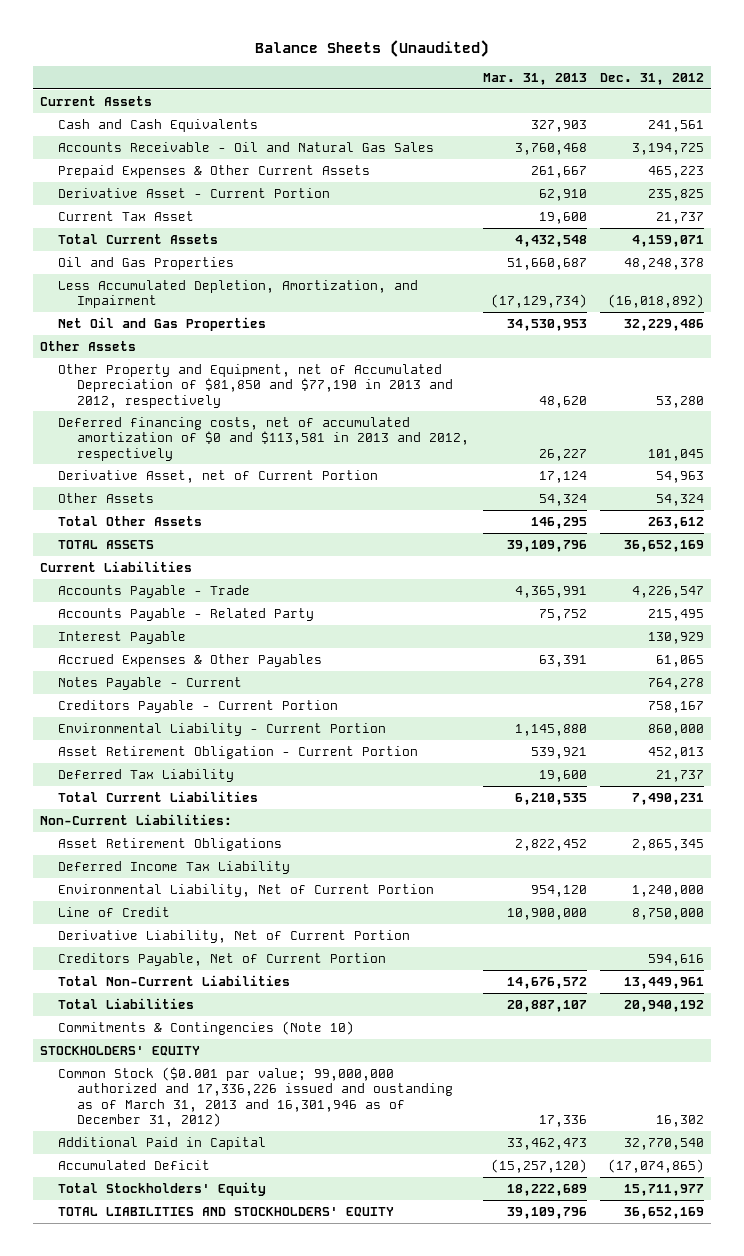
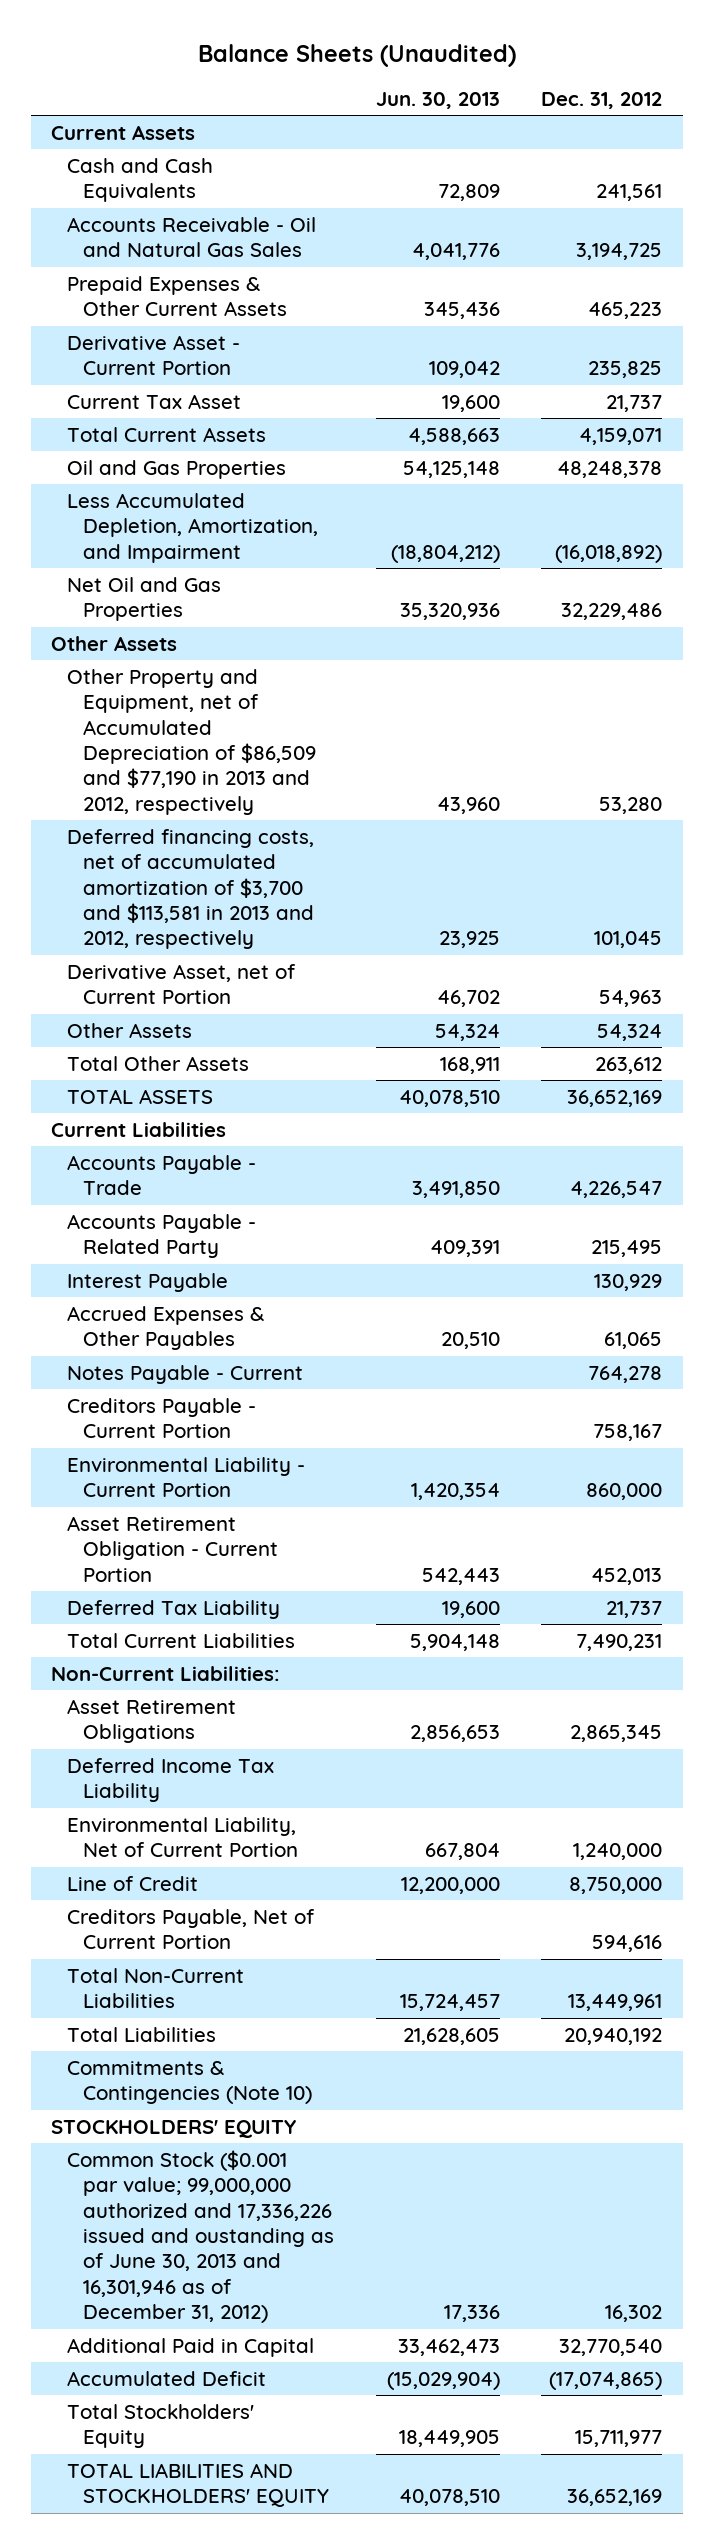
[482,72,587,85] Mar. 31, 2013 -> none
none -> [375,92,500,110] Jun. 30, 2013
[58,363,453,408] Other Property and Equipment, net of Accumulated Depreciation of $81,850 and $77,190 in 2013 and 2012, respectively -> [67,668,317,815] Other Property and Equipment, net of Accumulated Depreciation of $86,509 and $77,190 in 2013 and 2012, respectively
[58,416,469,461] Deferred financing costs, net of accumulated amortization of $0 and $113,581 in 2013 and 2012, respectively -> [67,828,315,950] Deferred financing costs, net of accumulated amortization of $3,700 and $113,581 in 2013 and 2012, respectively
[58,929,411,943] Derivative Liability, Net of Current Portion -> none
[58,1066,453,1127] Common Stock ($0.001 par value; 99,000,000 authorized and 17,336,226 issued and oustanding as of March 31, 2013 and 16,301,946 as of December 31, 2012) -> [67,2149,335,2324] Common Stock ($0.001 par value; 99,000,000 authorized and 17,336,226 issued and oustanding as of June 30, 2013 and 16,301,946 as of December 31, 2012)

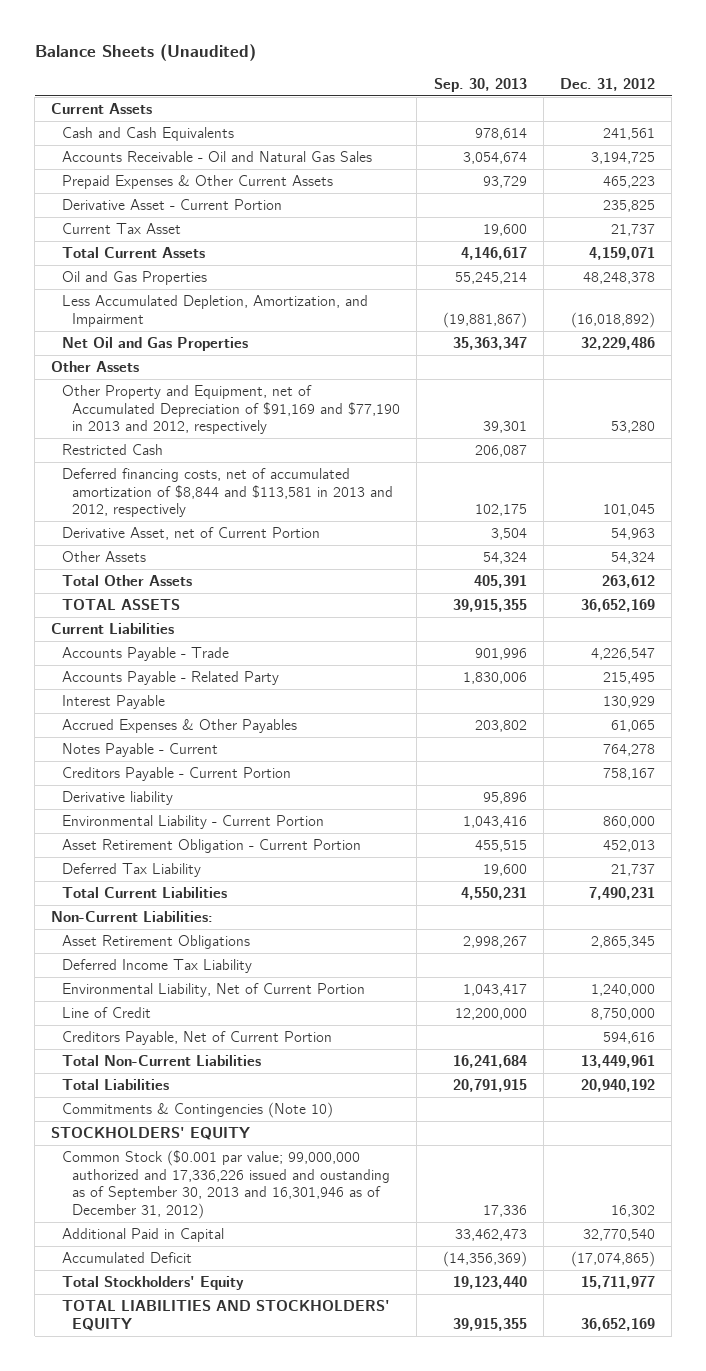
[375,92,500,110] Jun. 30, 2013 -> none
none -> [433,77,527,92] Sep. 30, 2013
[67,668,317,815] Other Property and Equipment, net of Accumulated Depreciation of $86,509 and $77,190 in 2013 and 2012, respectively -> [61,385,401,435] Other Property and Equipment, net of Accumulated Depreciation of $91,169 and $77,190 in 2013 and 2012, respectively
none -> [61,444,163,456] Restricted Cash
[67,828,315,950] Deferred financing costs, net of accumulated amortization of $3,700 and $113,581 in 2013 and 2012, respectively -> [61,468,394,518] Deferred financing costs, net of accumulated amortization of $8,844 and $113,581 in 2013 and 2012, respectively
none -> [61,791,173,806] Derivative liability
[67,2149,335,2324] Common Stock ($0.001 par value; 99,000,000 authorized and 17,336,226 issued and oustanding as of June 30, 2013 and 16,301,946 as of December 31, 2012) -> [61,1150,391,1219] Common Stock ($0.001 par value; 99,000,000 authorized and 17,336,226 issued and oustanding as of September 30, 2013 and 16,301,946 as of December 31, 2012)

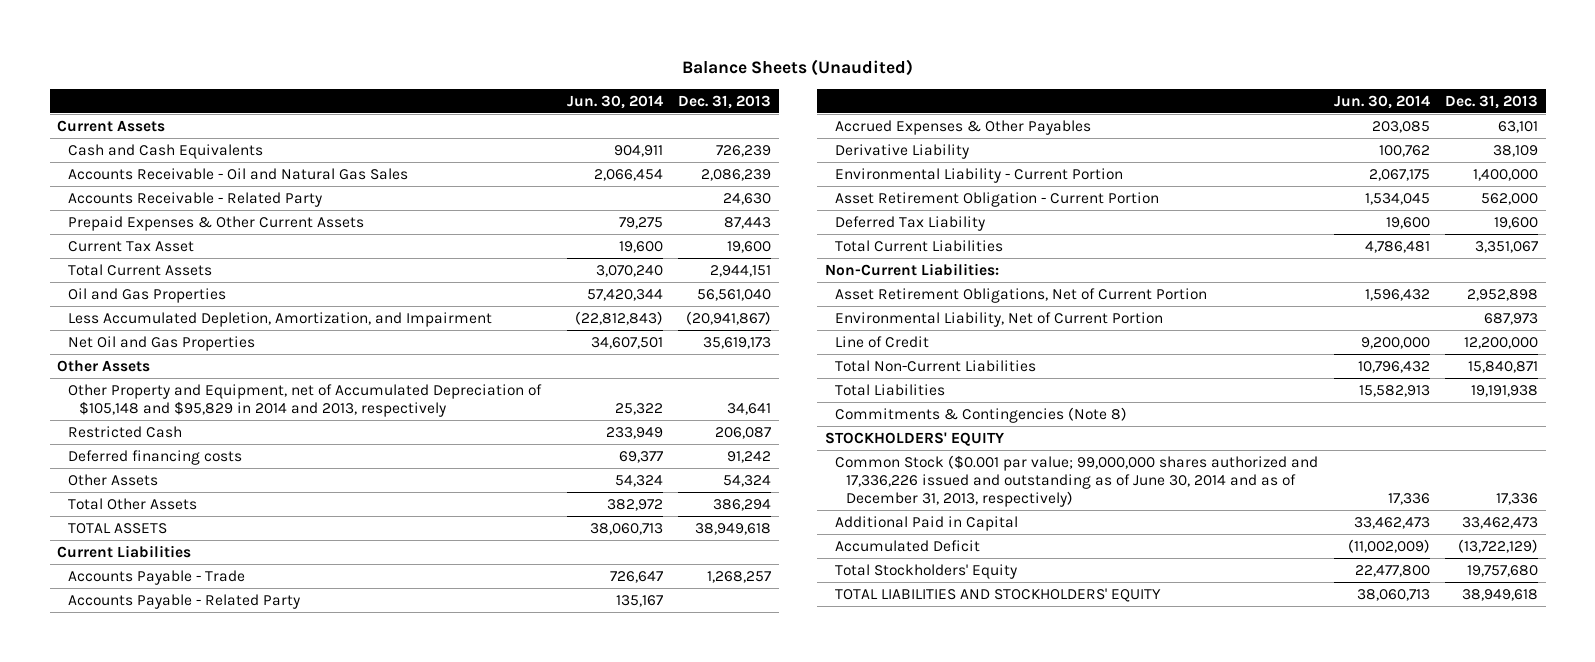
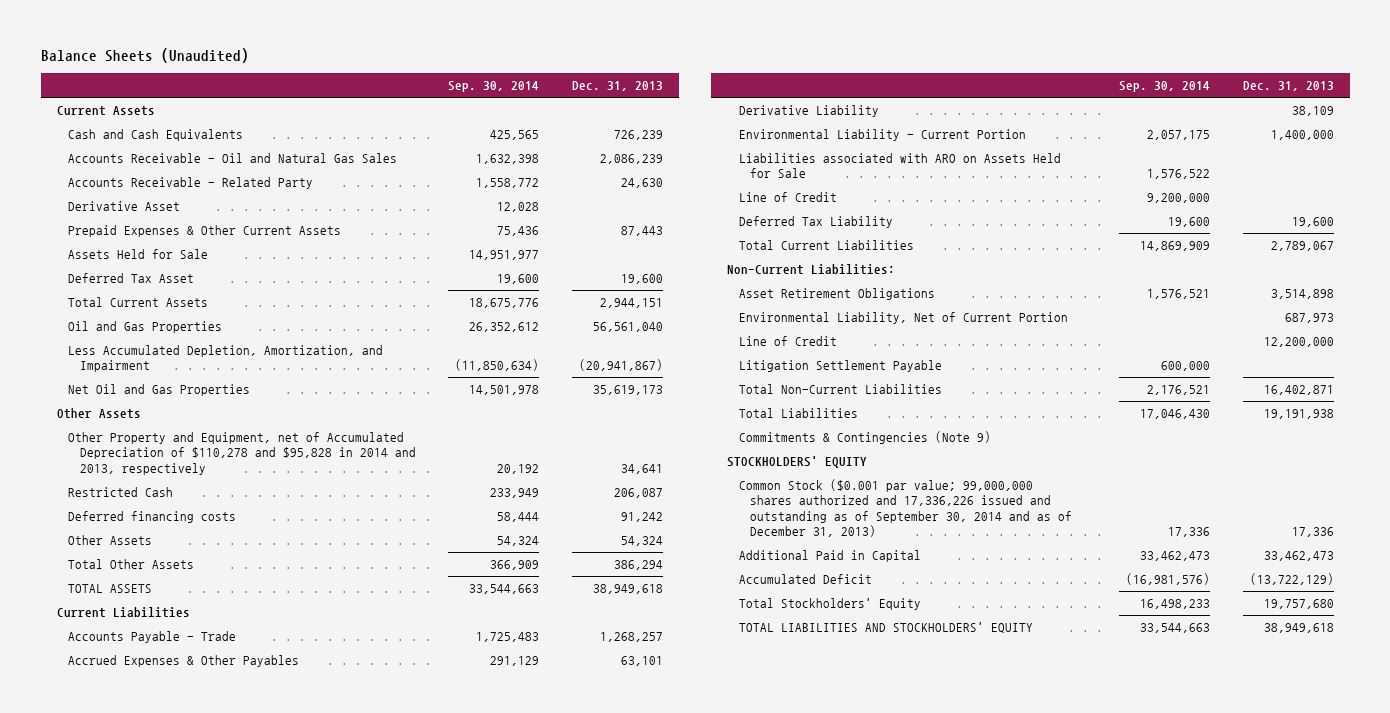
[566,94,663,109] Jun. 30, 2014 -> none
none -> [448,81,540,93] Sep. 30, 2014
none -> [68,201,181,212] Derivative Asset
none -> [68,249,209,260] Assets Held for Sale
[68,240,195,252] Current Tax Asset -> [68,273,195,284] Deferred Tax Asset
[68,383,543,417] Other Property and Equipment, net of Accumulated Depreciation of $105,148 and $95,829 in 2014 and 2013, respectively -> [68,432,416,475] Other Property and Equipment, net of Accumulated Depreciation of $110,278 and $95,828 in 2014 and 2013, respectively
[68,593,301,609] Accounts Payable - Related Party -> none
[835,191,1160,207] Asset Retirement Obligation - Current Portion -> none
none -> [738,153,1061,179] Liabilities associated with ARO on Assets Held for Sale
none -> [738,192,837,203] Line of Credit
[1475,240,1539,253] 3,351,067 -> [1270,241,1334,252] 2,789,067
[835,287,1208,303] Asset Retirement Obligations, Net of Current Portion -> [738,288,935,301] Asset Retirement Obligations
[1467,288,1539,301] 2,952,898 -> [1270,289,1334,300] 3,514,898
none -> [738,360,942,373] Litigation Settlement Payable
[1468,360,1539,373] 15,840,871 -> [1263,385,1334,396] 16,402,871
[835,406,1128,423] Commitments & Contingencies (Note 8) -> [738,431,991,445] Commitments & Contingencies (Note 9)
[835,454,1319,508] Common Stock ($0.001 par value; 99,000,000 shares authorized and 17,336,226 issued and outstanding as of June 30, 2014 and as of December 31, 2013, respectively) -> [738,479,1073,538] Common Stock ($0.001 par value; 99,000,000 shares authorized and 17,336,226 issued and outstanding as of September 30, 2014 and as of December 31, 2013)

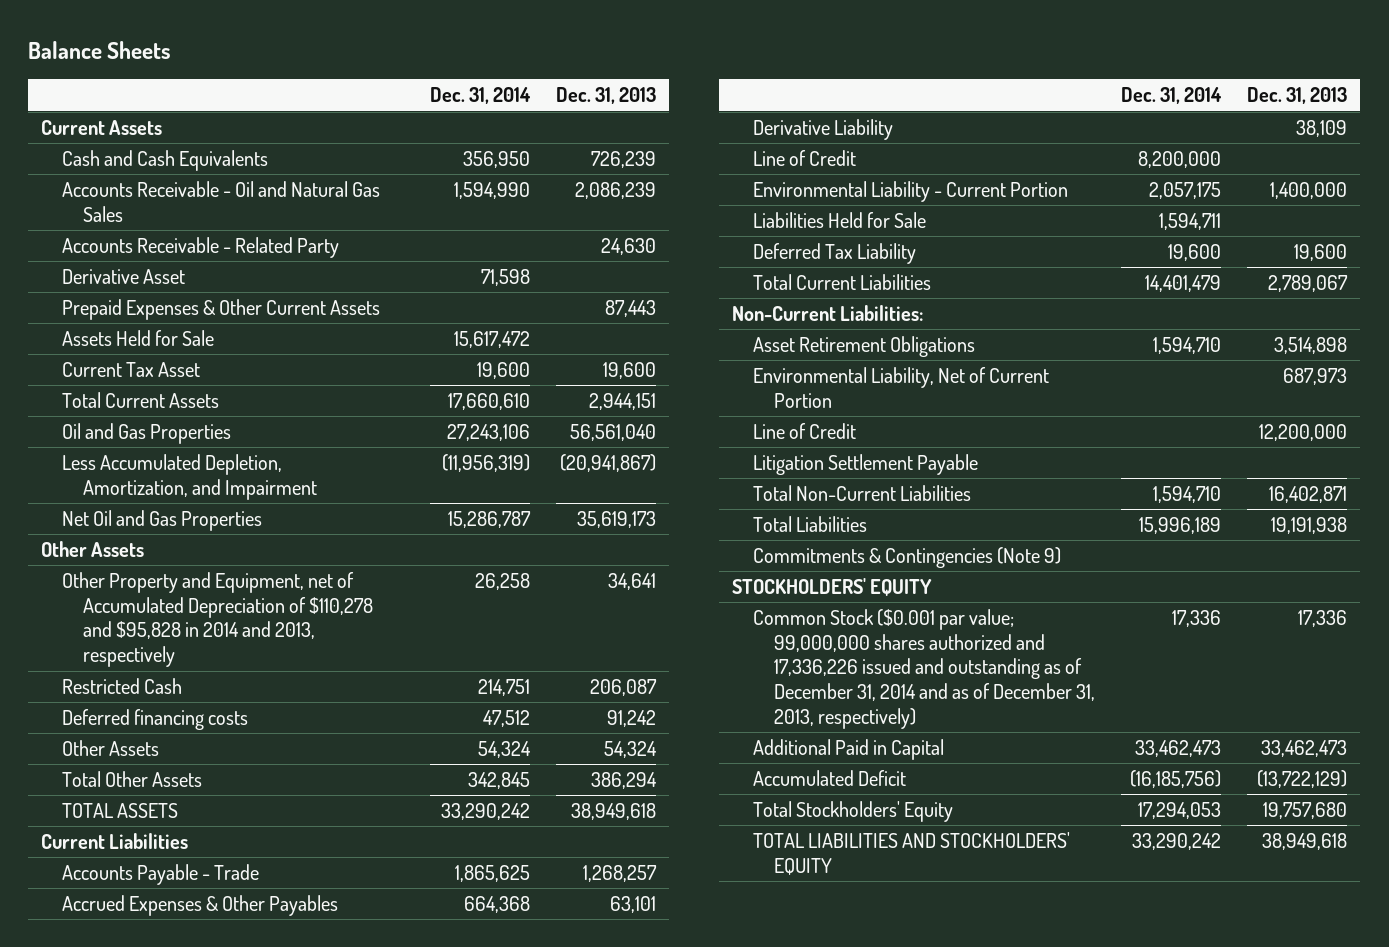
[40,48,249,64] Balance Sheets (Unaudited) -> [28,41,172,60] Balance Sheets
[448,81,540,93] Sep. 30, 2014 -> none
none -> [430,87,532,105] Dec. 31, 2014
[68,273,195,284] Deferred Tax Asset -> [62,362,201,378] Current Tax Asset
[738,153,1061,179] Liabilities associated with ARO on Assets Held for Sale -> none
[738,129,1026,142] Environmental Liability - Current Portion -> [753,181,1069,203] Environmental Liability - Current Portion
none -> [753,212,927,229] Liabilities Held for Sale
[738,479,1073,538] Common Stock ($0.001 par value; 99,000,000 shares authorized and 17,336,226 issued and outstanding as of September 30, 2014 and as of December 31, 2013) -> [753,609,1096,729] Common Stock ($0.001 par value; 99,000,000 shares authorized and 17,336,226 issued and outstanding as of December 31, 2014 and as of December 31, 2013, respectively)

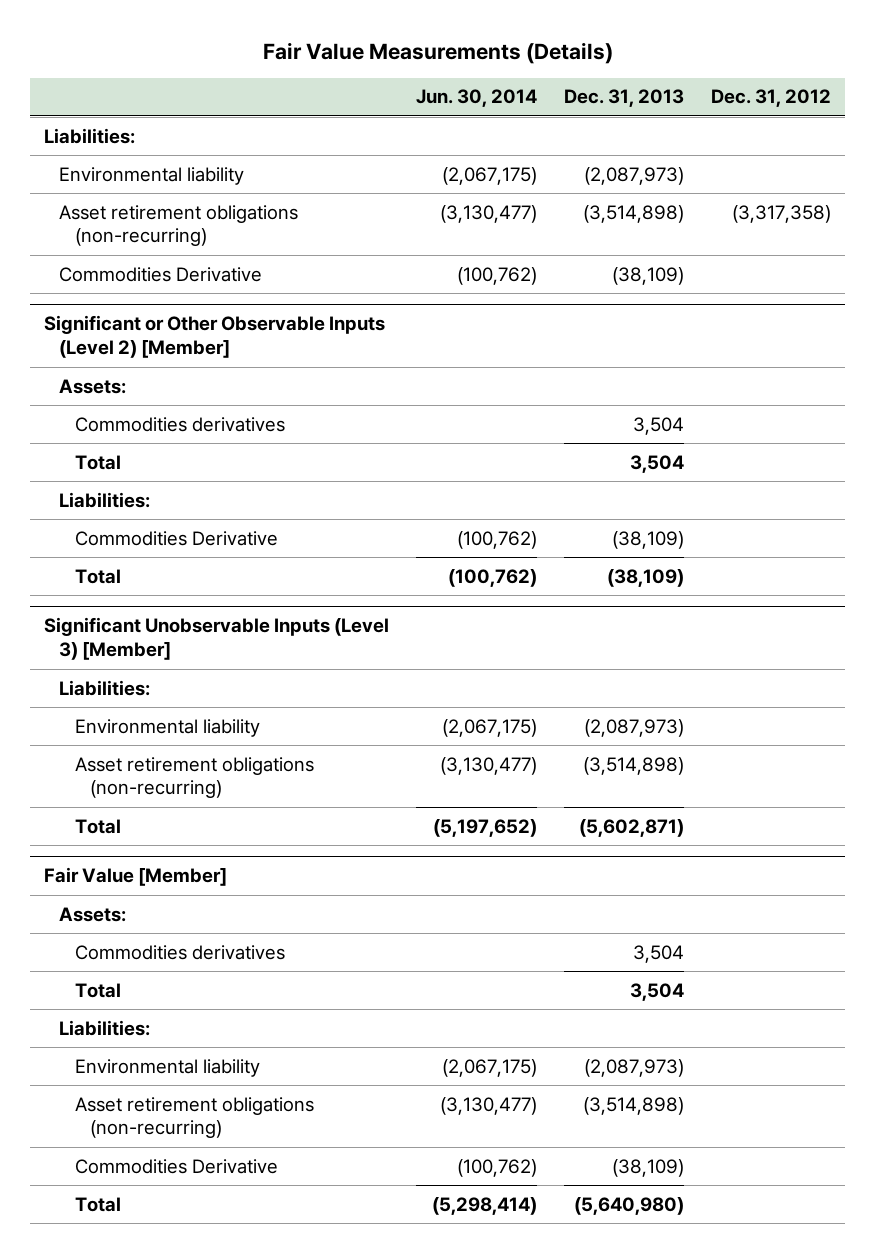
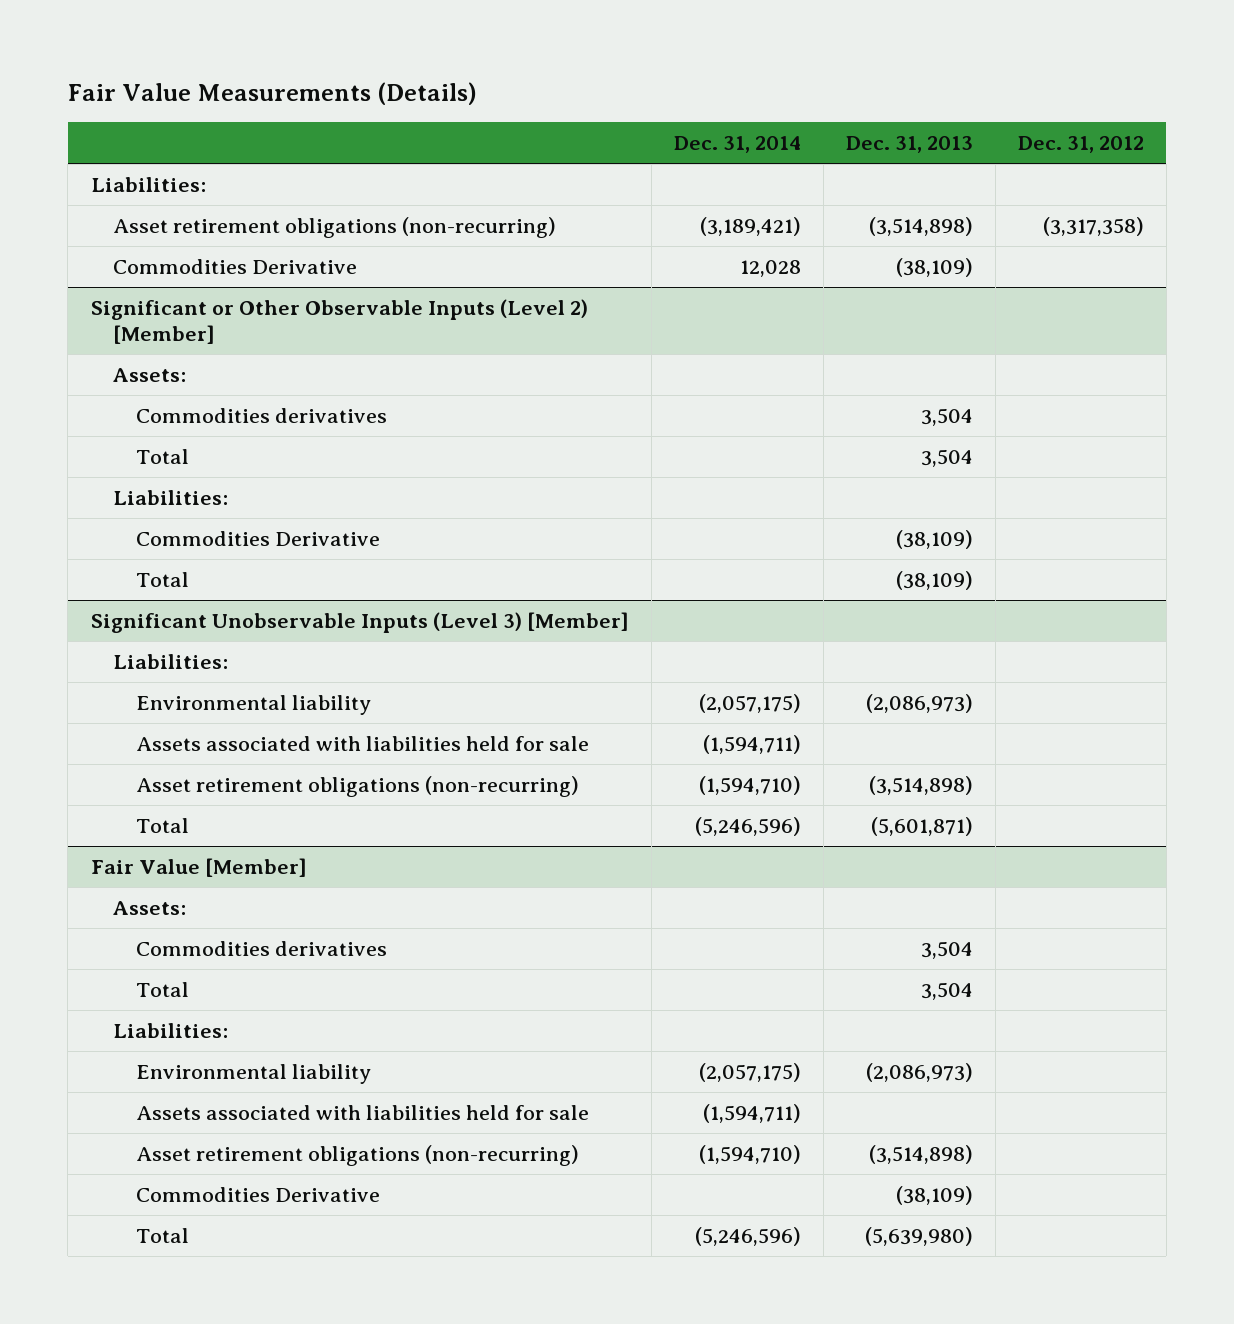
[415,89,537,108] Jun. 30, 2014 -> none
none -> [673,136,801,154] Dec. 31, 2014
[59,166,245,185] Environmental liability -> none
[584,718,685,737] (2,087,973) -> [865,693,973,713] (2,086,973)
none -> [136,735,590,751] Assets associated with liabilities held for sale
[579,818,685,837] (5,602,871) -> [870,816,973,836] (5,601,871)
[584,1058,685,1077] (2,087,973) -> [865,1062,973,1082] (2,086,973)
none -> [136,1104,590,1120] Assets associated with liabilities held for sale
[574,1196,685,1215] (5,640,980) -> [864,1226,973,1246] (5,639,980)

